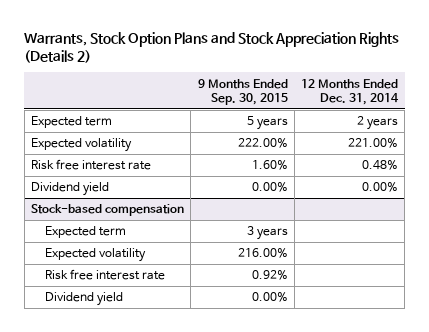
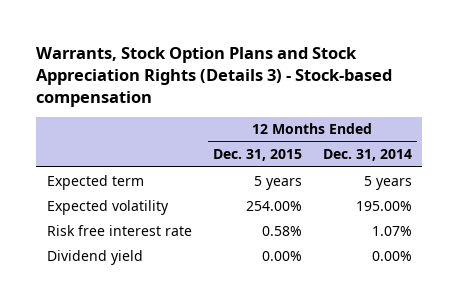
[24,31,400,63] Warrants, Stock Option Plans and Stock Appreciation Rights (Details 2) -> [36,46,393,107] Warrants, Stock Option Plans and Stock Appreciation Rights (Details 3) - Stock-based compensation
[197,78,288,105] 9 Months Ended Sep. 30, 2015 -> none
none -> [212,149,302,162] Dec. 31, 2015
[357,116,399,131] 2 years -> [363,175,412,190] 5 years
[348,138,399,149] 221.00% -> [355,200,412,211] 195.00%
[362,160,399,171] 0.48% -> [371,225,412,236] 1.07%
[31,204,185,217] Stock-based compensation -> none
[45,226,127,239] Expected term -> none
[45,248,147,263] Expected volatility -> none
[45,269,166,281] Risk free interest rate -> none
[45,292,124,307] Dividend yield -> none

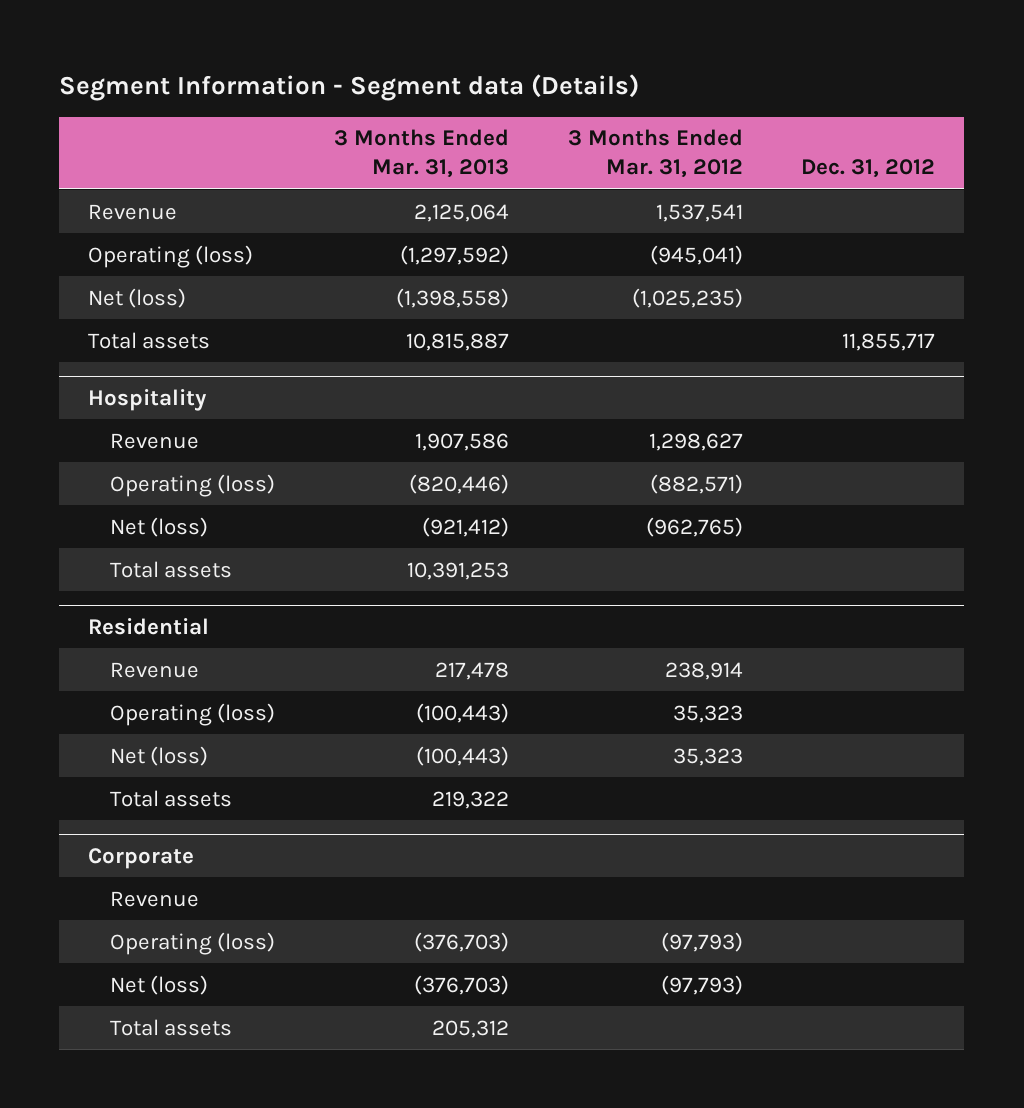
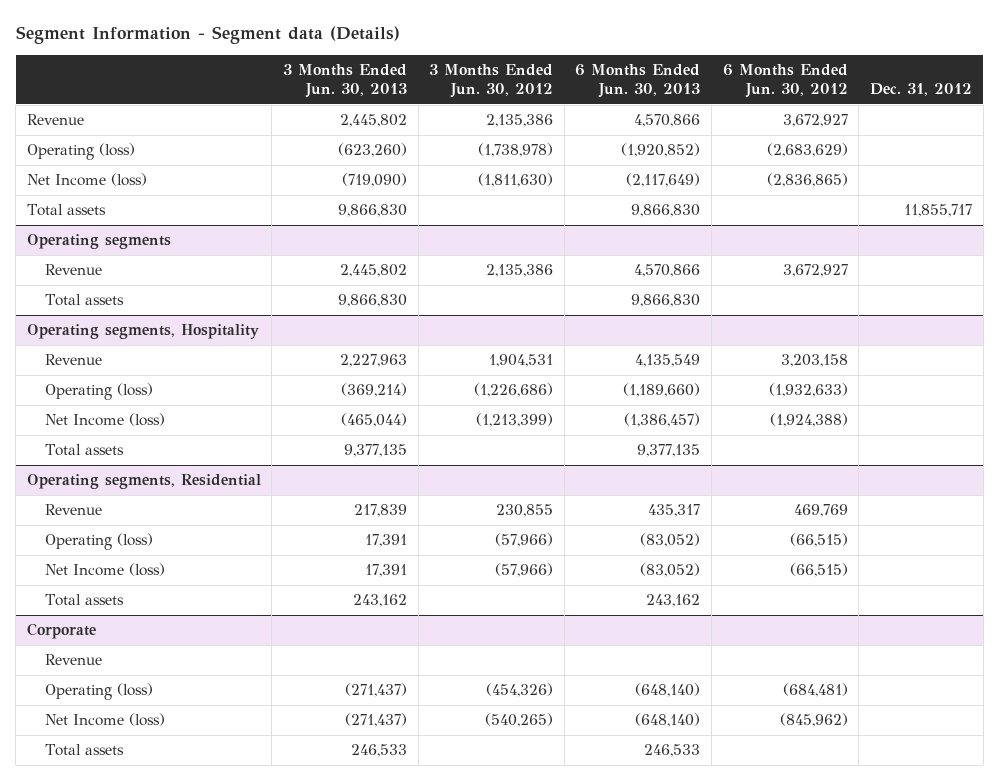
[333,129,509,179] 3 Months Ended Mar. 31, 2013 -> none
[567,129,743,179] 3 Months Ended Mar. 31, 2012 -> none
none -> [282,64,407,99] 3 Months Ended Jun. 30, 2013
none -> [429,64,554,99] 3 Months Ended Jun. 30, 2012
none -> [575,64,701,99] 6 Months Ended Jun. 30, 2013
none -> [722,64,848,99] 6 Months Ended Jun. 30, 2012
[88,287,187,308] Net (loss) -> [26,173,147,187] Net Income (loss)
none -> [26,234,171,250] Operating segments
none -> [44,264,102,276] Revenue
none -> [44,294,124,307] Total assets
[88,388,208,411] Hospitality -> [26,324,259,340] Operating segments, Hospitality
[110,516,209,537] Net (loss) -> [44,413,165,427] Net Income (loss)
[88,617,210,635] Residential -> [26,474,261,490] Operating segments, Residential
[110,745,209,766] Net (loss) -> [44,563,165,577] Net Income (loss)
[110,974,209,995] Net (loss) -> [44,713,165,727] Net Income (loss)

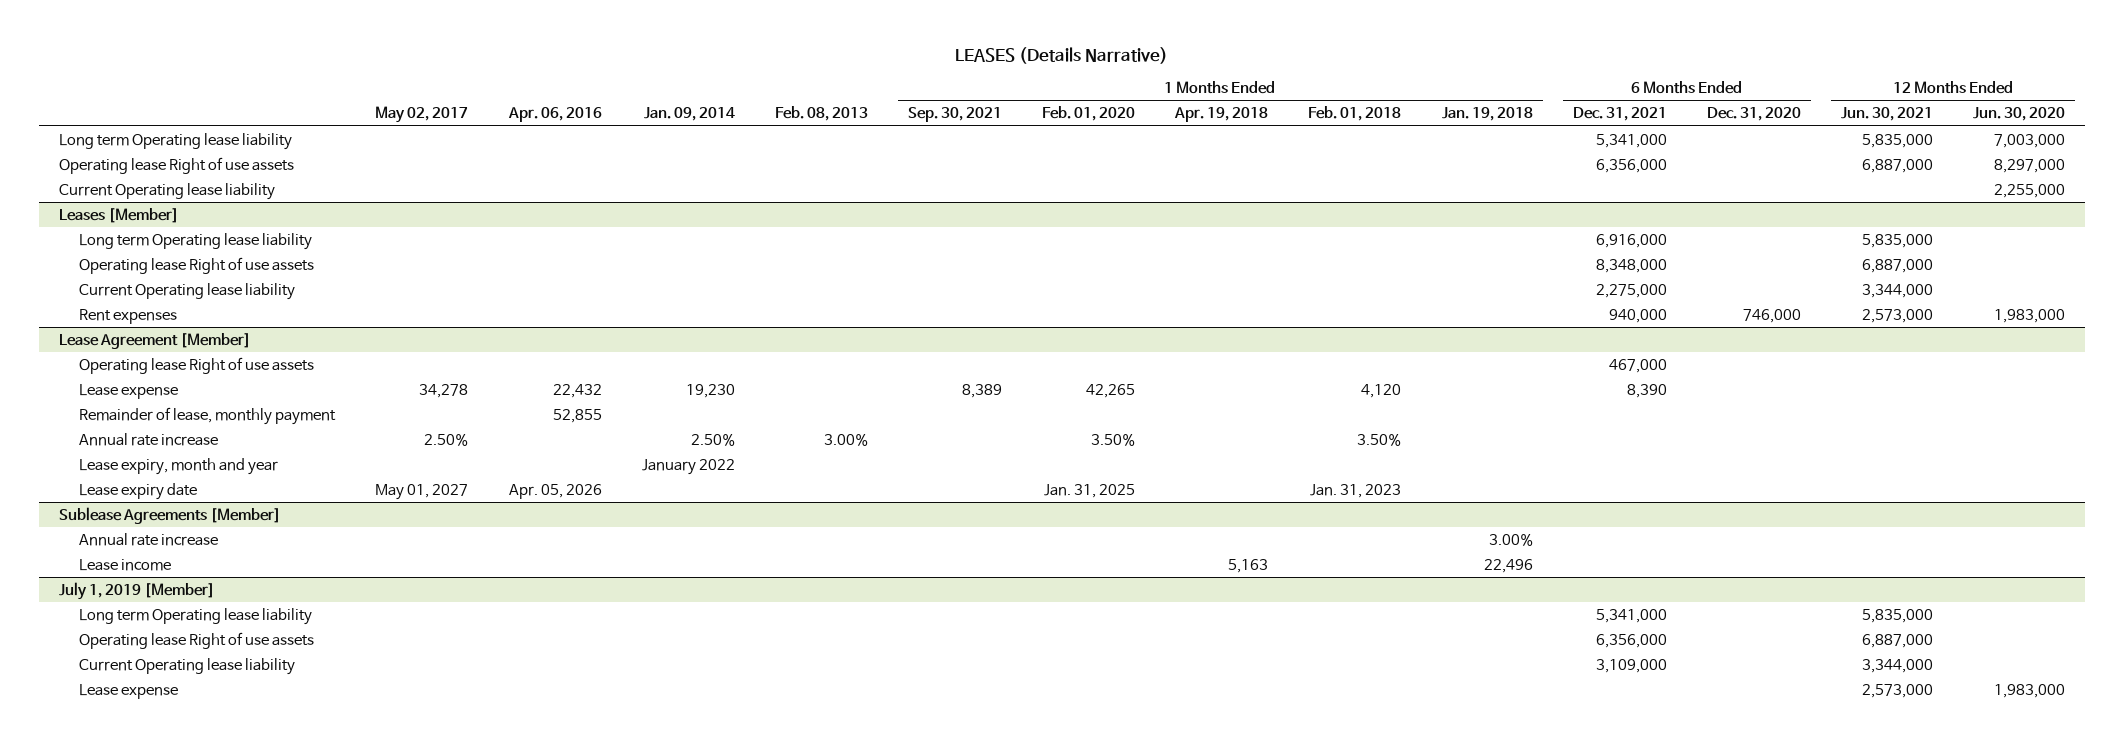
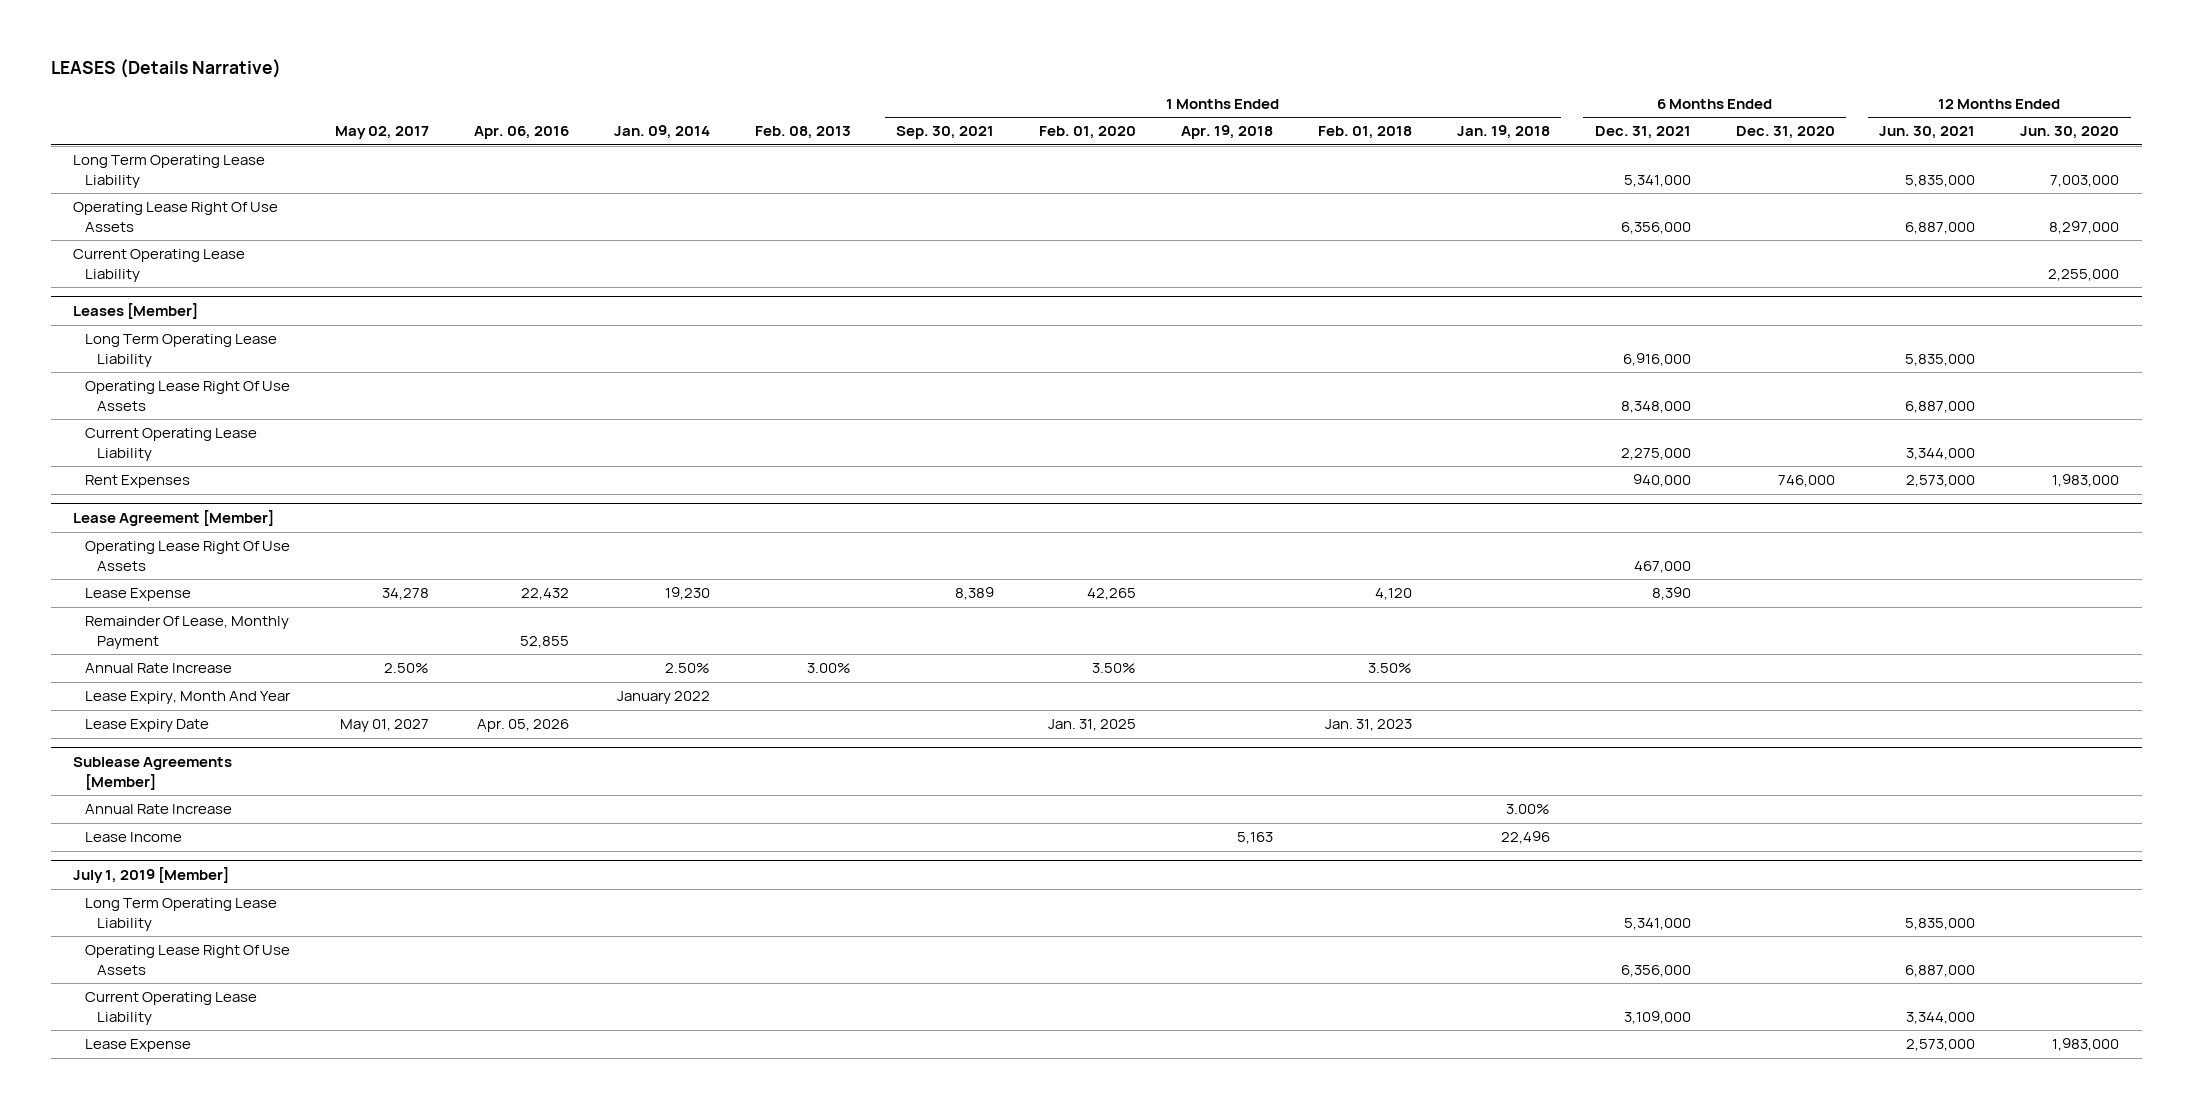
[58,132,292,150] Long term Operating lease liability -> [73,155,266,188] Long Term Operating Lease Liability
[58,156,294,174] Operating lease Right of use assets -> [73,202,279,232] Operating Lease Right Of Use Assets
[58,182,275,200] Current Operating lease liability -> [73,249,246,282] Current Operating Lease Liability
[79,232,313,250] Long term Operating lease liability -> [85,334,278,367] Long Term Operating Lease Liability
[79,256,315,274] Operating lease Right of use assets -> [85,381,291,411] Operating Lease Right Of Use Assets
[79,282,296,300] Current Operating lease liability -> [85,428,258,461] Current Operating Lease Liability
[79,308,178,324] Rent expenses -> [85,475,191,489] Rent Expenses
[79,356,315,374] Operating lease Right of use assets -> [85,541,291,571] Operating Lease Right Of Use Assets
[79,383,179,399] Lease expense -> [85,588,192,602] Lease Expense
[79,406,337,425] Remainder of lease, monthly payment -> [85,616,290,649] Remainder Of Lease, Monthly Payment
[79,432,219,446] Annual rate increase -> [85,663,233,674] Annual Rate Increase
[79,457,279,475] Lease expiry, month and year -> [85,691,292,705] Lease Expiry, Month And Year
[79,482,198,500] Lease expiry date -> [85,719,210,733] Lease Expiry Date
[79,532,219,546] Annual rate increase -> [85,804,233,815] Annual Rate Increase
[79,558,172,571] Lease income -> [85,832,183,843] Lease Income
[79,607,313,625] Long term Operating lease liability -> [85,898,278,931] Long Term Operating Lease Liability
[79,631,315,649] Operating lease Right of use assets -> [85,945,291,975] Operating Lease Right Of Use Assets
[79,657,296,675] Current Operating lease liability -> [85,992,258,1025] Current Operating Lease Liability
[79,683,179,699] Lease expense -> [85,1039,192,1053] Lease Expense

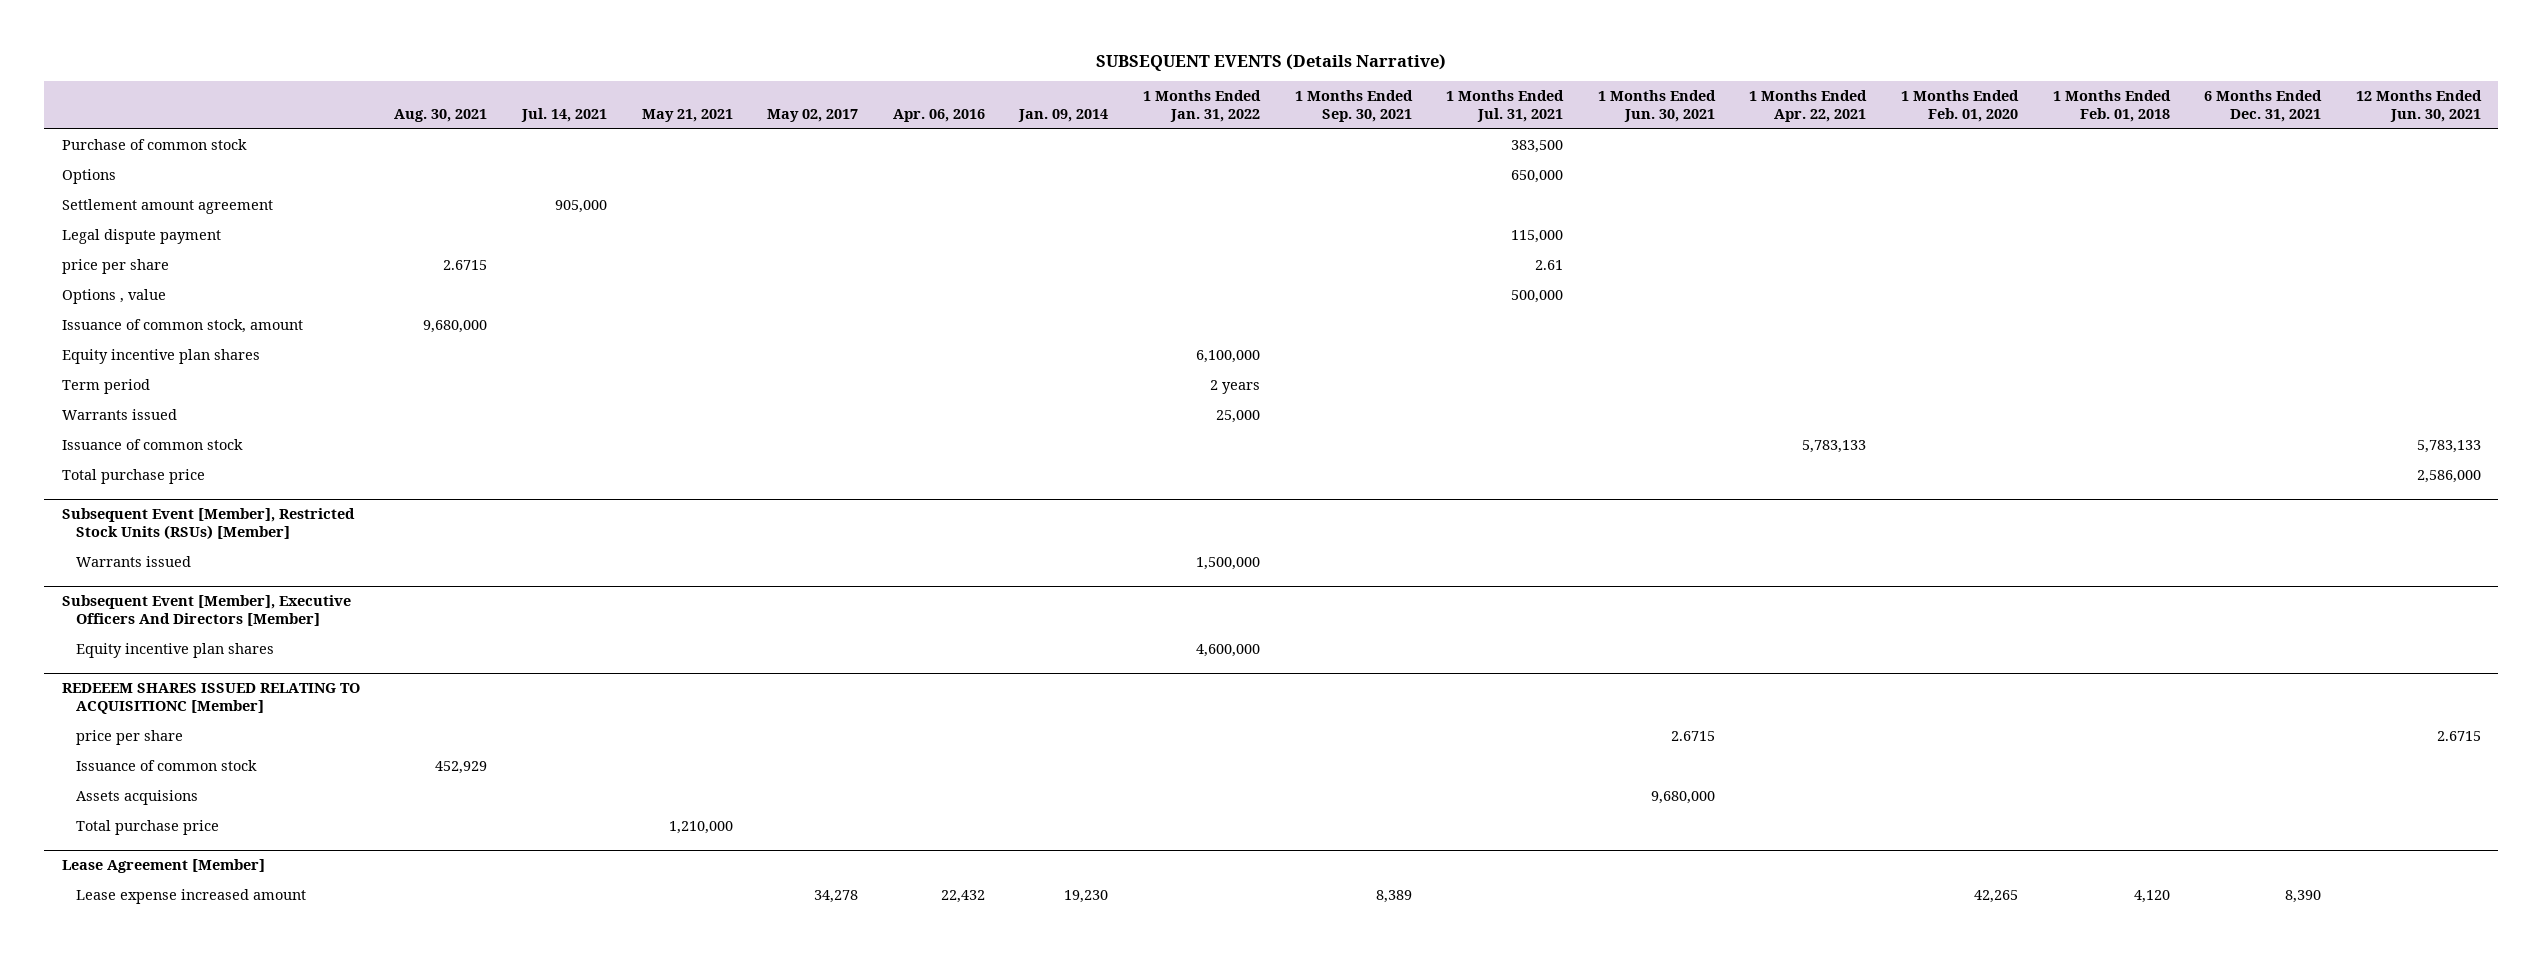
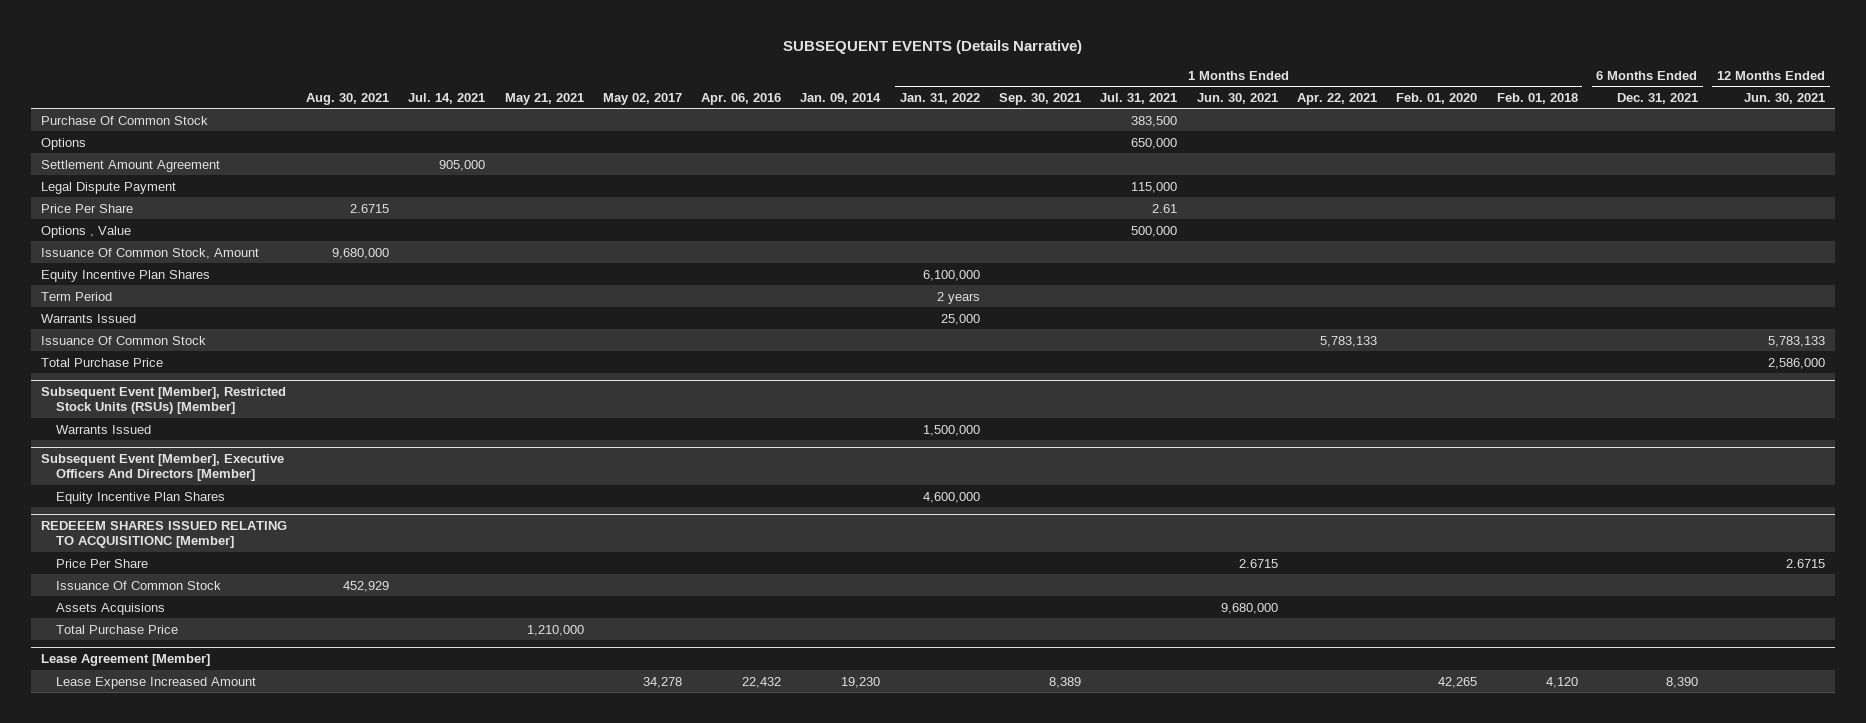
[61,138,247,150] Purchase of common stock -> [40,115,208,125] Purchase Of Common Stock
[61,198,273,214] Settlement amount agreement -> [40,159,220,172] Settlement Amount Agreement
[61,228,221,244] Legal dispute payment -> [40,181,176,194] Legal Dispute Payment
[61,258,169,274] price per share -> [40,203,133,213] Price Per Share
[61,288,166,304] Options , value -> [40,225,131,238] Options , Value
[61,318,303,333] Issuance of common stock, amount -> [40,247,259,259] Issuance Of Common Stock, Amount
[61,348,260,364] Equity incentive plan shares -> [40,269,210,282] Equity Incentive Plan Shares
[61,378,150,394] Term period -> [40,291,112,301] Term Period
[61,408,177,420] Warrants issued -> [40,313,136,323] Warrants Issued
[61,438,243,450] Issuance of common stock -> [40,335,206,345] Issuance Of Common Stock
[61,468,205,484] Total purchase price -> [40,357,163,367] Total Purchase Price
[76,555,192,567] Warrants issued -> [55,424,151,434] Warrants Issued
[76,642,275,658] Equity incentive plan shares -> [55,491,225,504] Equity Incentive Plan Shares
[76,729,184,745] price per share -> [55,558,148,568] Price Per Share
[76,759,258,771] Issuance of common stock -> [55,580,221,590] Issuance Of Common Stock
[76,789,199,805] Assets acquisions -> [55,602,165,615] Assets Acquisions
[76,819,220,835] Total purchase price -> [55,624,178,634] Total Purchase Price
[76,888,307,904] Lease expense increased amount -> [55,676,256,689] Lease Expense Increased Amount

